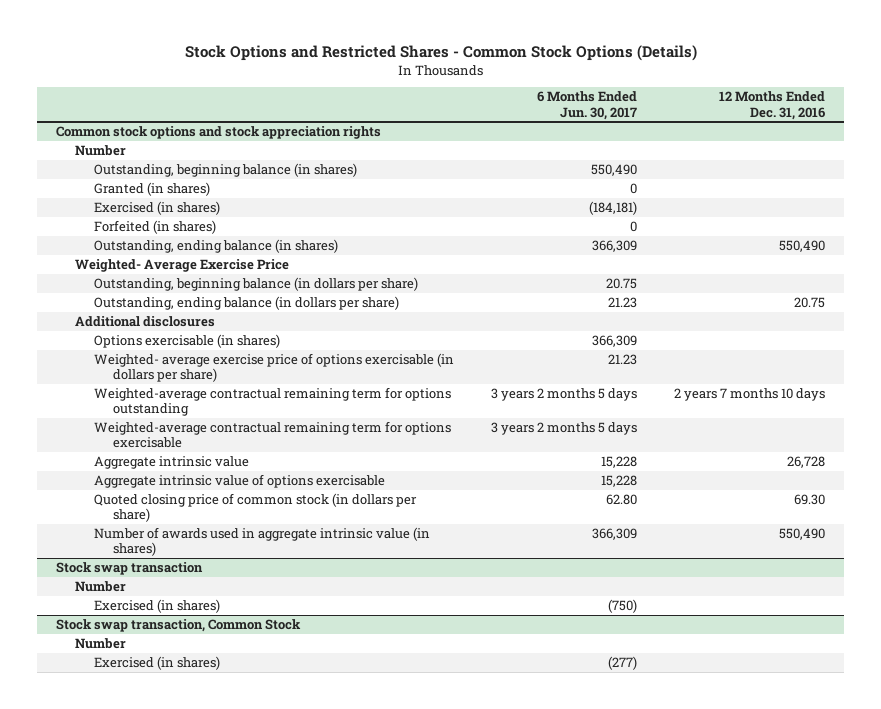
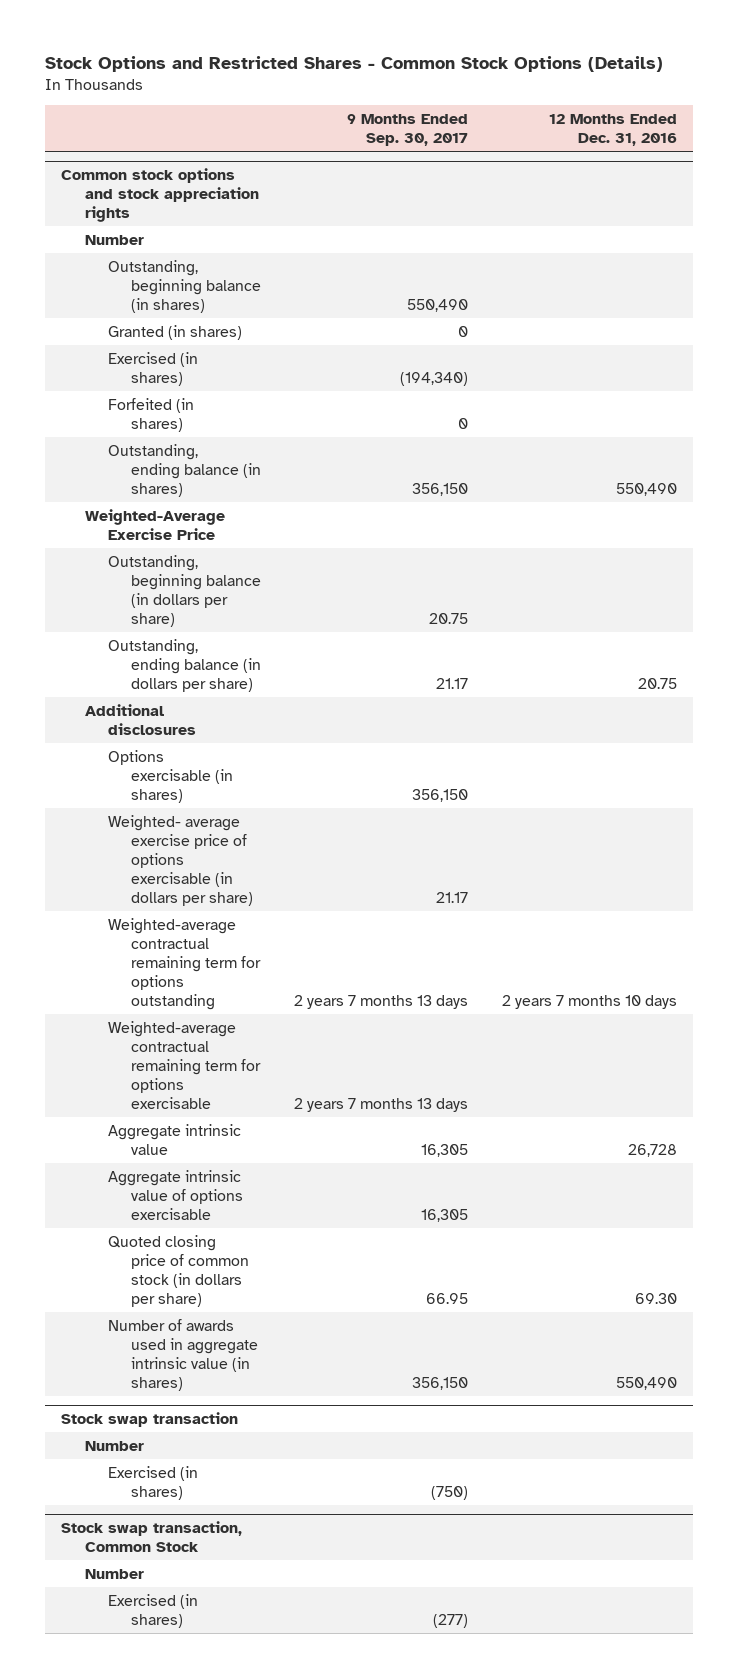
[537,91,638,120] 6 Months Ended Jun. 30, 2017 -> none
none -> [347,114,469,147] 9 Months Ended Sep. 30, 2017
[74,259,289,273] Weighted- Average Exercise Price -> [84,508,225,540] Weighted-Average Exercise Price

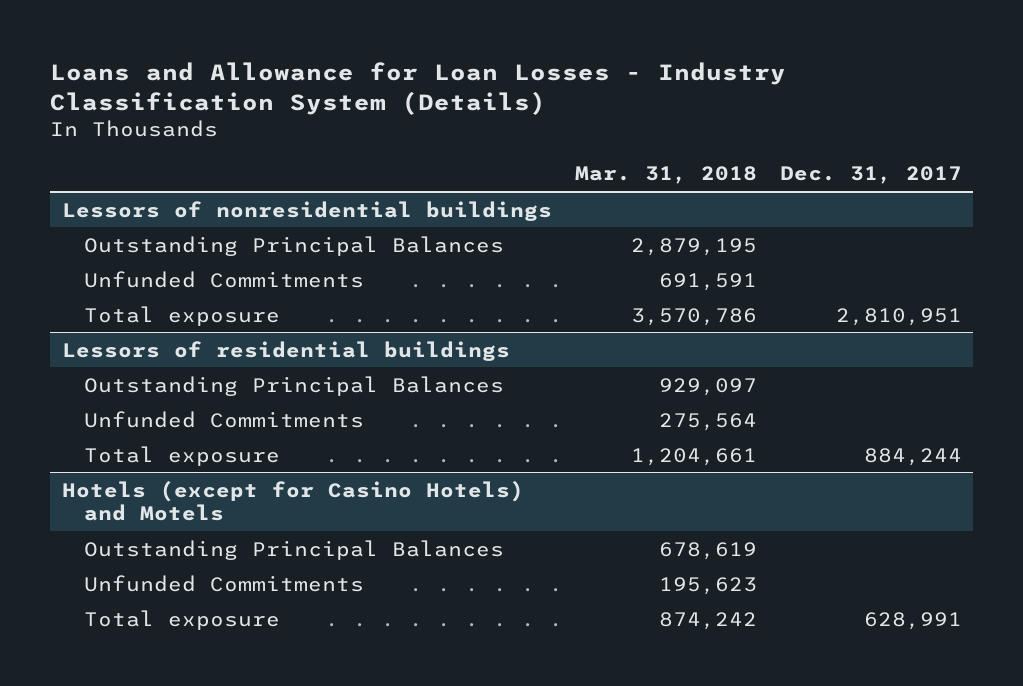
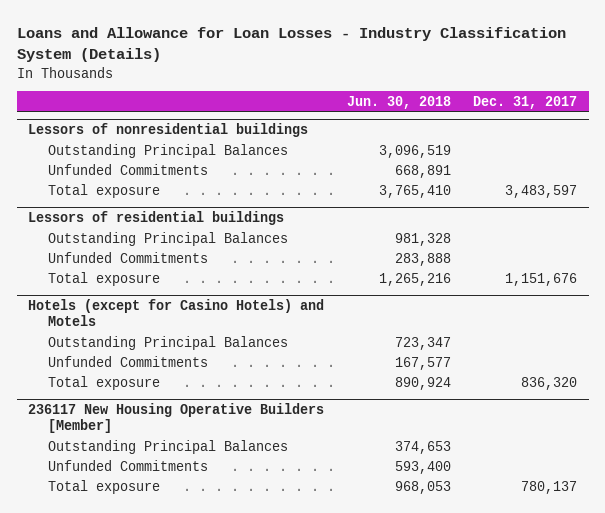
[574,166,757,185] Mar. 31, 2018 -> none
none -> [346,95,451,109] Jun. 30, 2018
[835,307,962,326] 2,810,951 -> [505,184,578,198] 3,483,597
[863,447,962,466] 884,244 -> [505,272,578,286] 1,151,676
[863,611,962,630] 628,991 -> [521,376,578,390] 836,320
none -> [28,403,325,434] 236117 New Housing Operative Builders [Member]
none -> [48,439,289,454] Outstanding Principal Balances
none -> [48,459,209,471] Unfunded Commitments
none -> [48,479,161,494] Total exposure

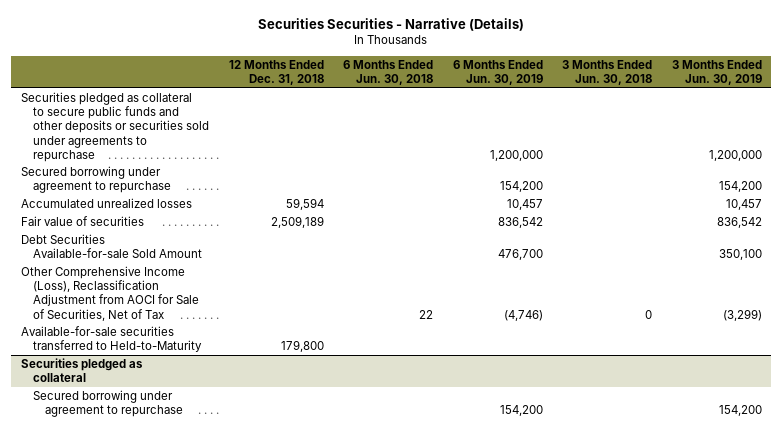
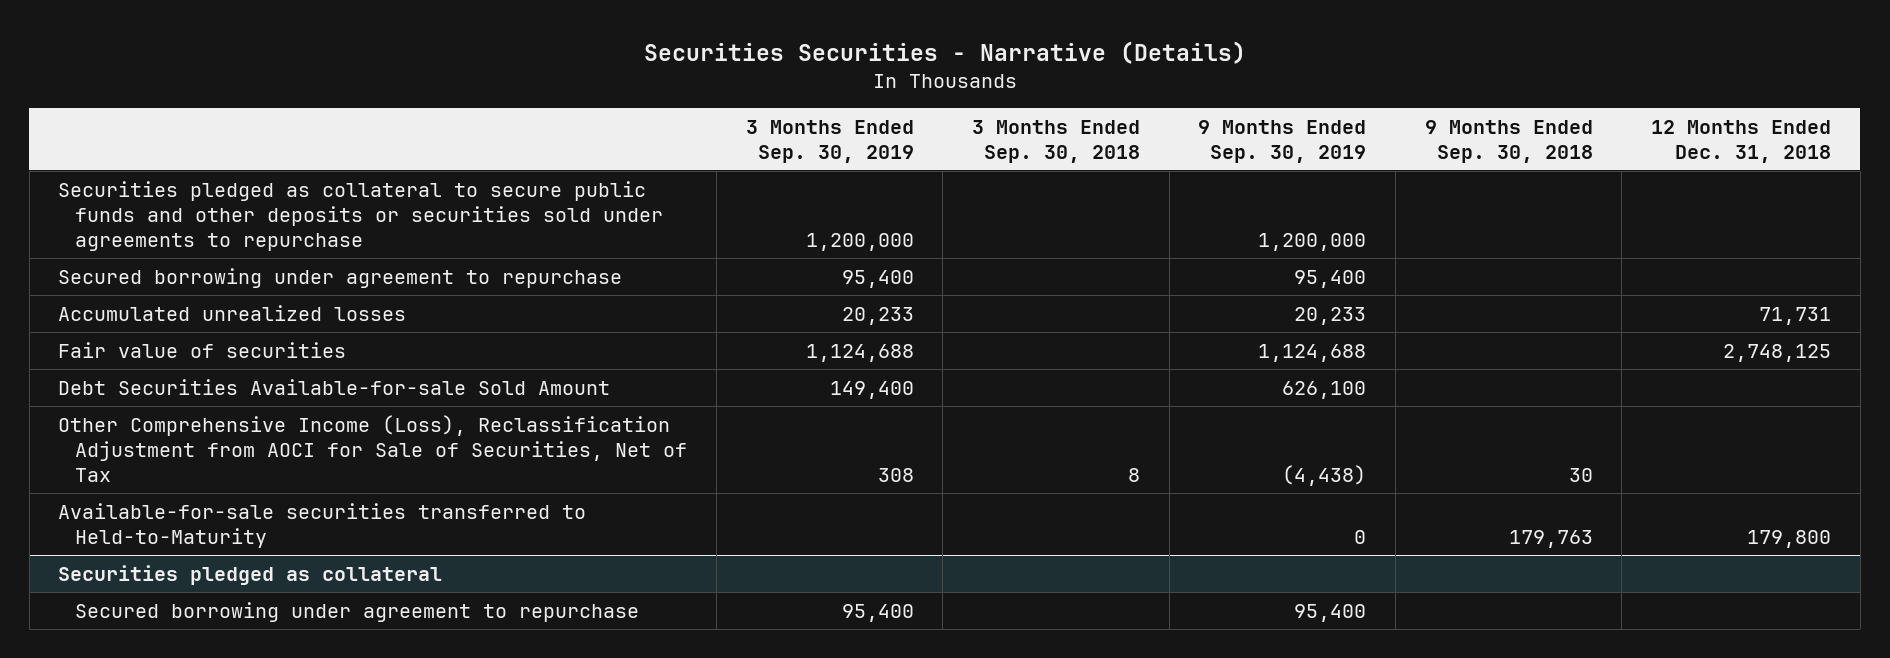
[343,59,434,85] 6 Months Ended Jun. 30, 2018 -> none
[452,59,543,85] 6 Months Ended Jun. 30, 2019 -> none
[562,59,653,85] 3 Months Ended Jun. 30, 2018 -> none
[671,59,762,85] 3 Months Ended Jun. 30, 2019 -> none
none -> [745,119,914,163] 3 Months Ended Sep. 30, 2019
none -> [971,119,1140,163] 3 Months Ended Sep. 30, 2018
none -> [1198,119,1367,163] 9 Months Ended Sep. 30, 2019
none -> [1424,119,1593,163] 9 Months Ended Sep. 30, 2018
[285,197,324,210] 59,594 -> [1759,306,1832,325] 71,731
[270,215,324,228] 2,509,189 -> [1723,343,1832,362] 2,748,125

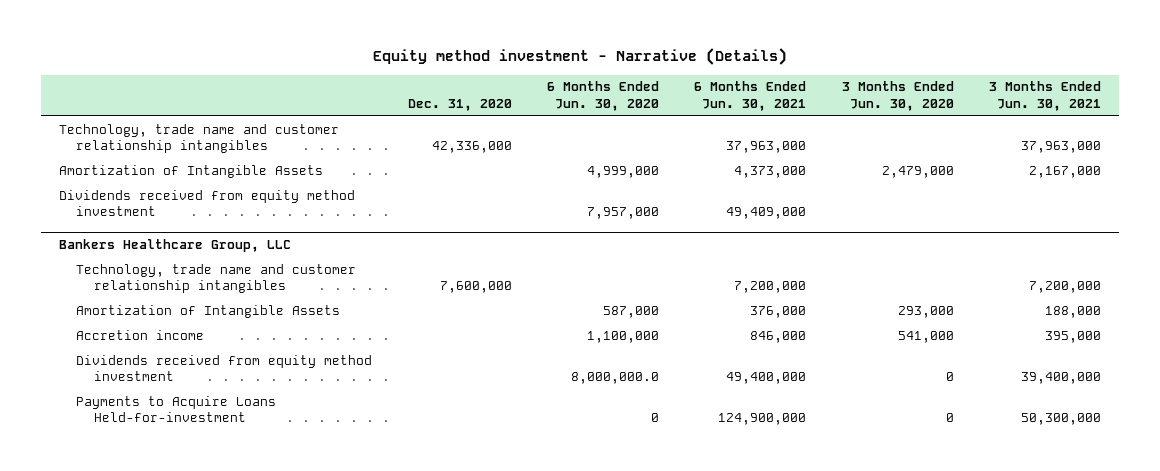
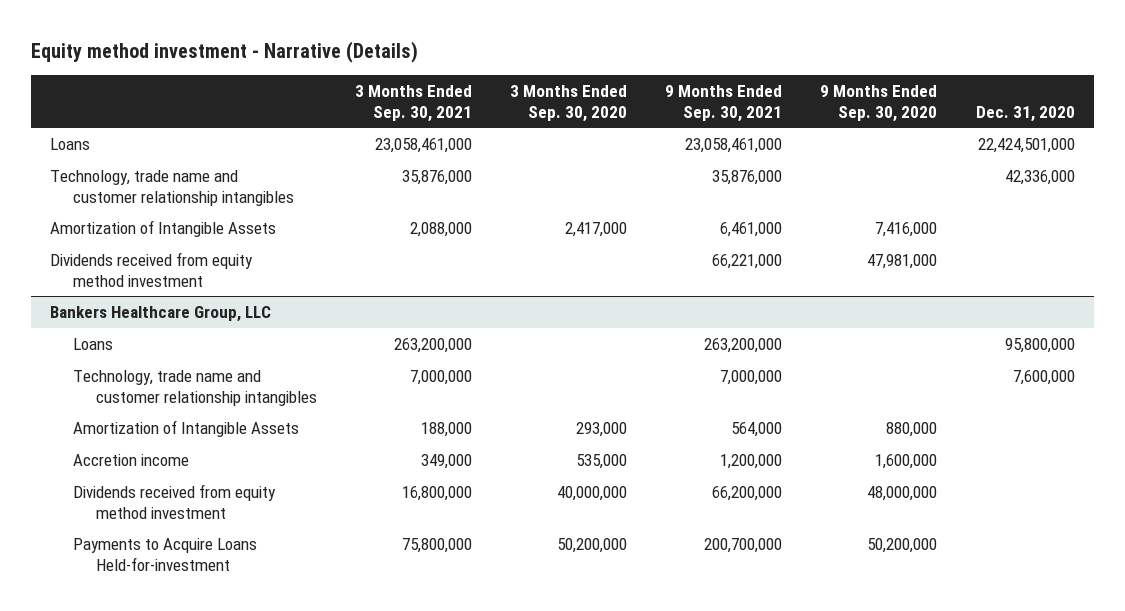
[546,81,659,112] 6 Months Ended Jun. 30, 2020 -> none
[694,81,807,112] 6 Months Ended Jun. 30, 2021 -> none
[841,81,954,112] 3 Months Ended Jun. 30, 2020 -> none
[989,81,1102,112] 3 Months Ended Jun. 30, 2021 -> none
none -> [354,85,472,122] 3 Months Ended Sep. 30, 2021
none -> [509,85,627,122] 3 Months Ended Sep. 30, 2020
none -> [665,85,783,122] 9 Months Ended Sep. 30, 2021
none -> [820,85,938,122] 9 Months Ended Sep. 30, 2020
none -> [50,138,91,151] Loans
none -> [72,338,113,351] Loans

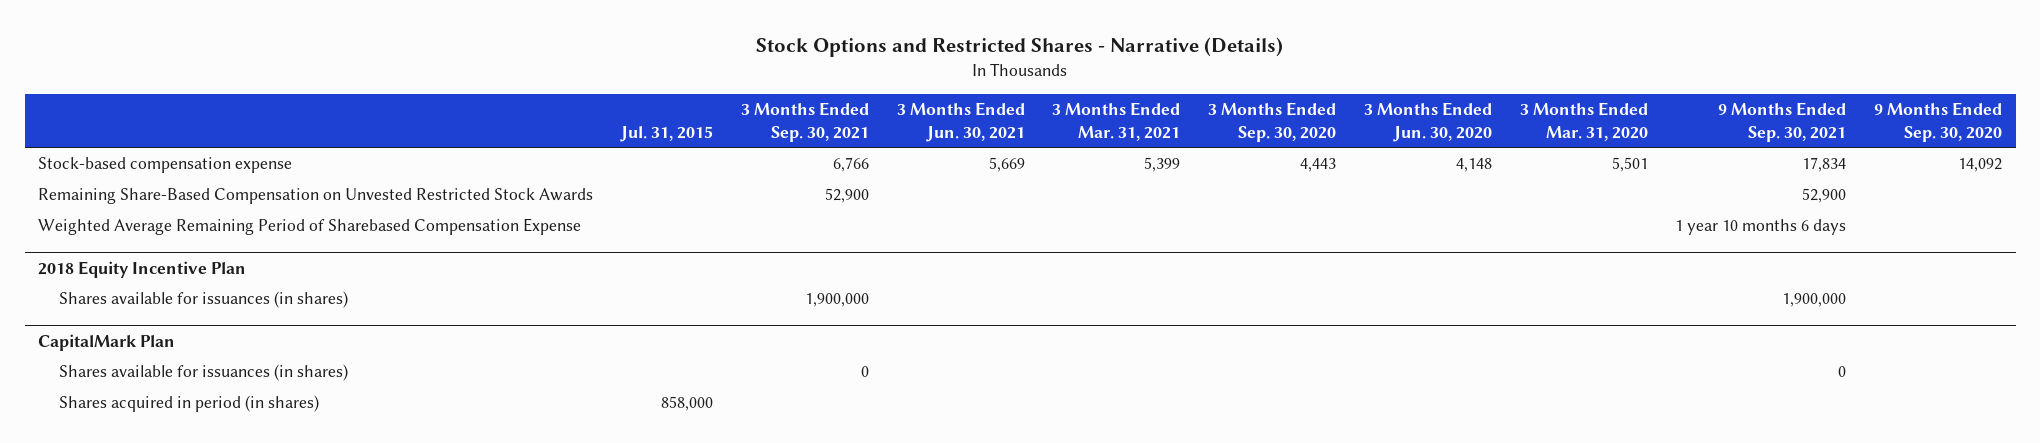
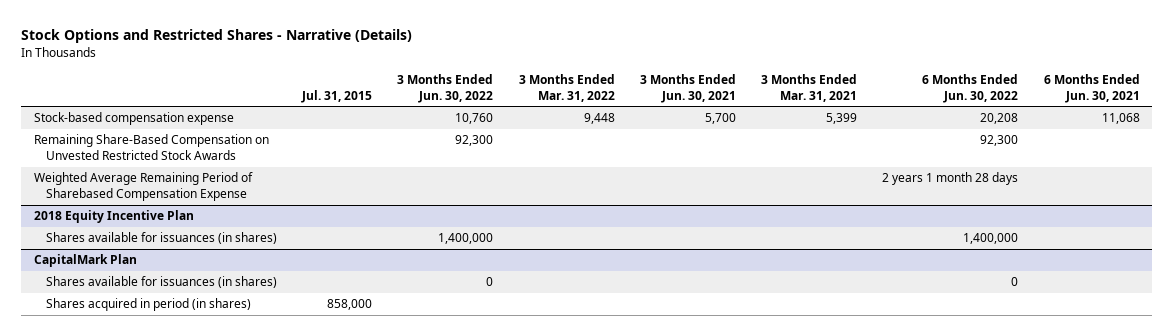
[740,101,869,142] 3 Months Ended Sep. 30, 2021 -> none
[1208,101,1337,142] 3 Months Ended Sep. 30, 2020 -> none
[1363,101,1492,142] 3 Months Ended Jun. 30, 2020 -> none
[1519,101,1648,141] 3 Months Ended Mar. 31, 2020 -> none
[1718,101,1847,142] 9 Months Ended Sep. 30, 2021 -> none
[1873,101,2002,142] 9 Months Ended Sep. 30, 2020 -> none
none -> [397,74,494,103] 3 Months Ended Jun. 30, 2022
none -> [518,74,615,102] 3 Months Ended Mar. 31, 2022
none -> [922,74,1019,103] 6 Months Ended Jun. 30, 2022
none -> [1043,74,1140,103] 6 Months Ended Jun. 30, 2021
[988,157,1025,173] 5,669 -> [704,113,736,125] 5,700

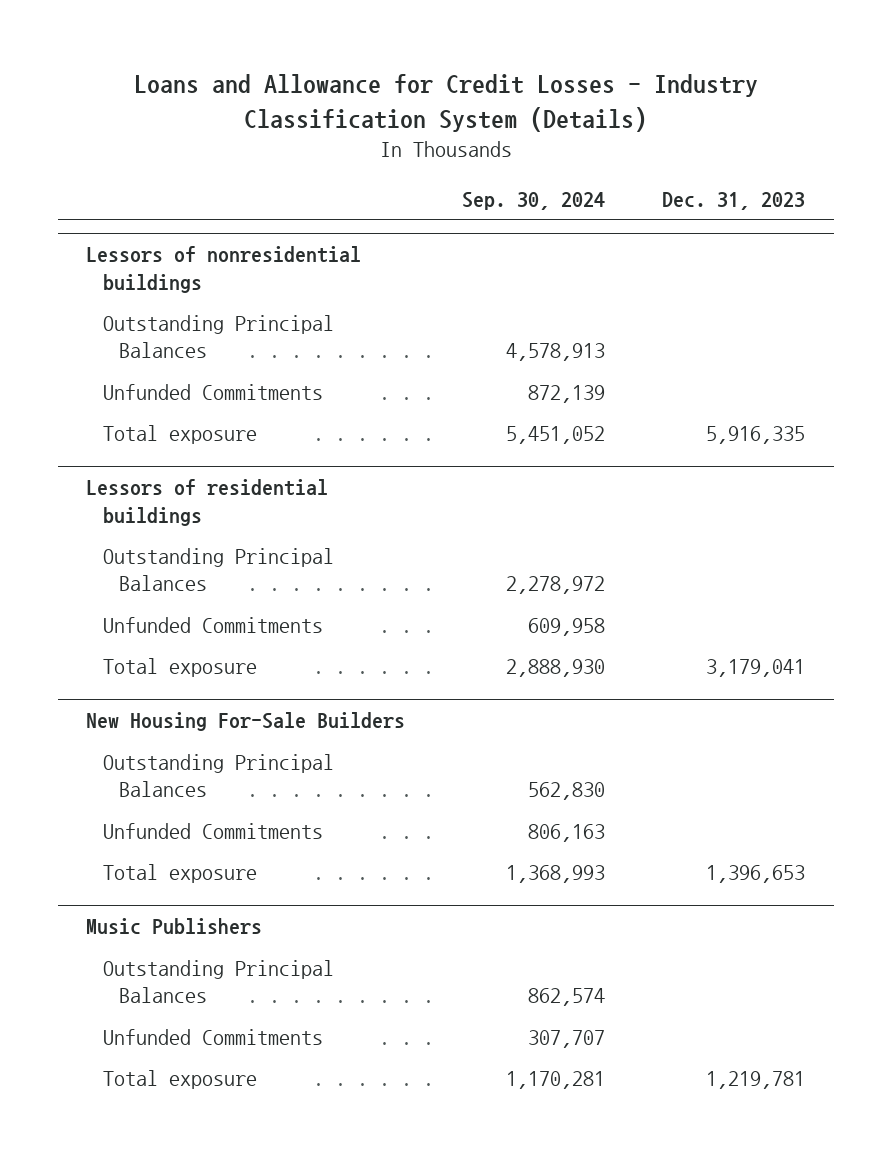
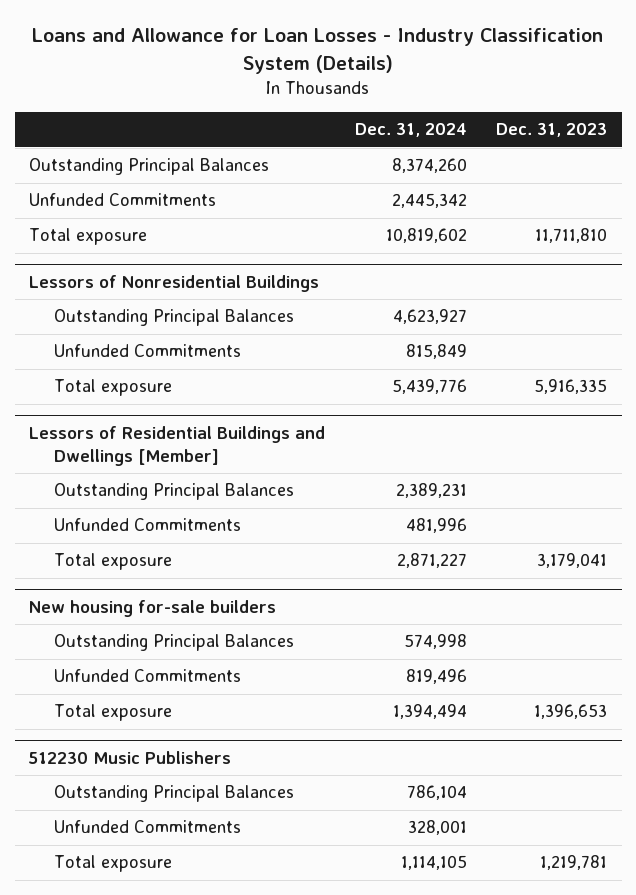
[133,74,758,132] Loans and Allowance for Credit Losses - Industry Classification System (Details) -> [32,28,604,74] Loans and Allowance for Loan Losses - Industry Classification System (Details)
[462,192,606,211] Sep. 30, 2024 -> none
none -> [354,123,467,138] Dec. 31, 2024
none -> [29,158,270,176] Outstanding Principal Balances
none -> [29,193,217,207] Unfunded Commitments
none -> [29,228,148,246] Total exposure
[86,246,362,294] Lessors of nonresidential buildings -> [29,274,320,292] Lessors of Nonresidential Buildings
[86,479,329,527] Lessors of residential buildings -> [29,425,326,466] Lessors of Residential Buildings and Dwellings [Member]
[86,712,406,732] New Housing For-Sale Builders -> [29,599,277,617] New housing for-sale builders
[86,918,263,936] Music Publishers -> [29,750,232,764] 512230 Music Publishers

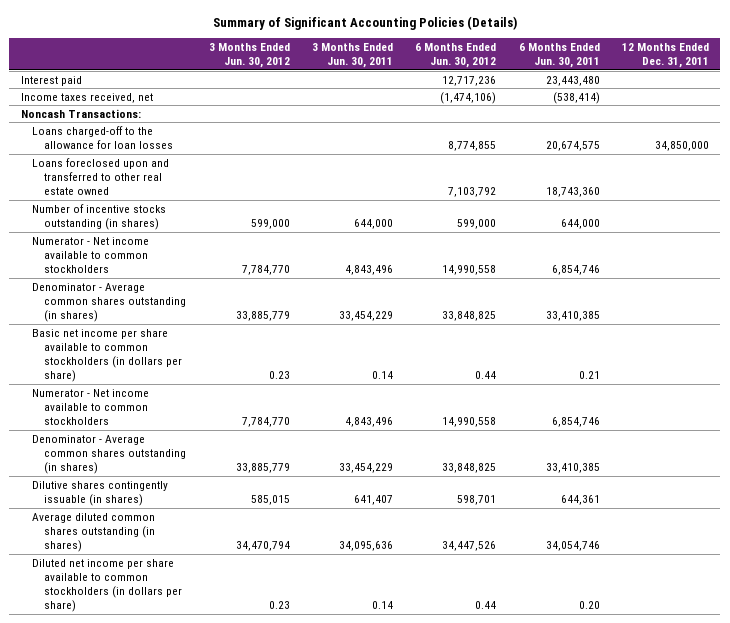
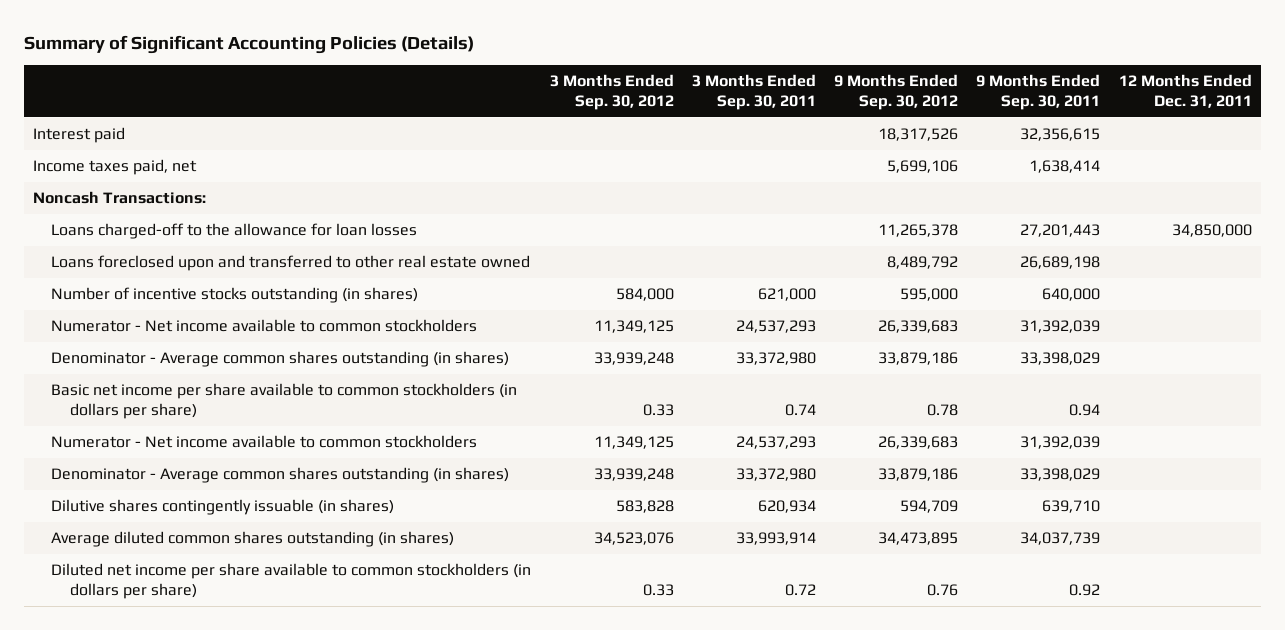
[208,43,290,69] 3 Months Ended Jun. 30, 2012 -> none
[312,43,394,69] 3 Months Ended Jun. 30, 2011 -> none
[415,43,497,69] 6 Months Ended Jun. 30, 2012 -> none
[518,43,600,69] 6 Months Ended Jun. 30, 2011 -> none
none -> [549,74,674,111] 3 Months Ended Sep. 30, 2012
none -> [691,74,816,111] 3 Months Ended Sep. 30, 2011
none -> [834,74,959,111] 9 Months Ended Sep. 30, 2012
none -> [976,74,1101,111] 9 Months Ended Sep. 30, 2011
[20,92,153,103] Income taxes received, net -> [32,159,197,176] Income taxes paid, net

